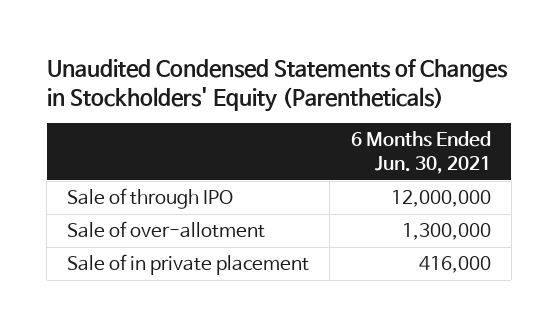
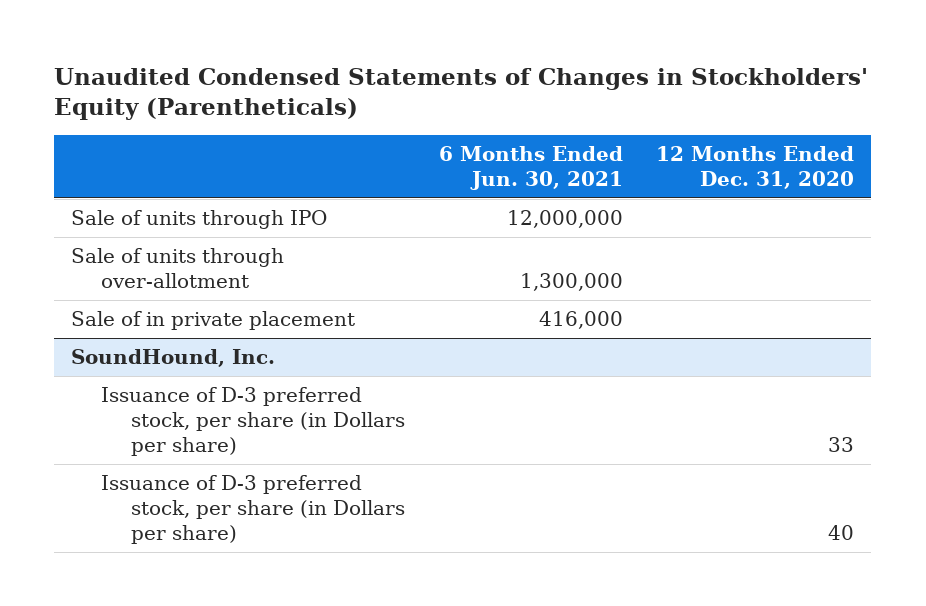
none -> [656,145,855,189] 12 Months Ended Dec. 31, 2020
[67,188,234,210] Sale of through IPO -> [71,210,328,230] Sale of units through IPO
[67,221,266,239] Sale of over-allotment -> [71,248,285,289] Sale of units through over-allotment
none -> [71,349,276,368] SoundHound, Inc.
none -> [101,387,406,457] Issuance of D-3 preferred stock, per share (in Dollars per share)
none -> [101,475,406,545] Issuance of D-3 preferred stock, per share (in Dollars per share)

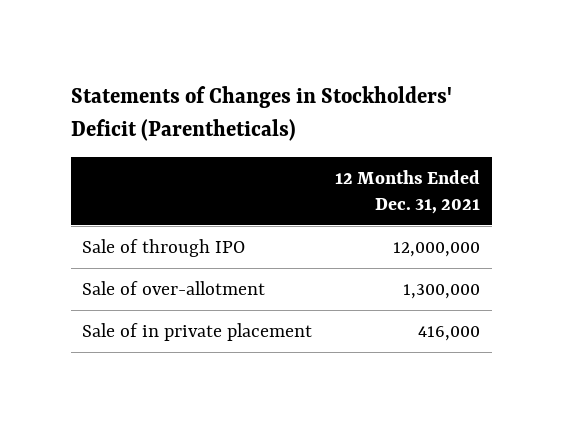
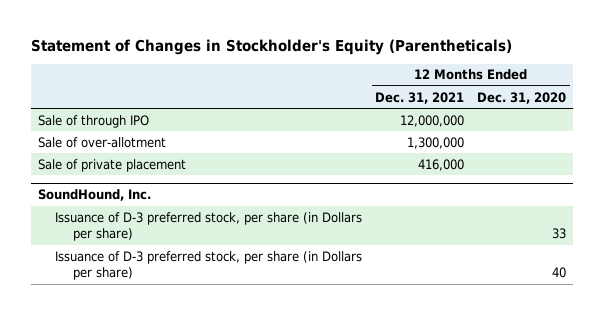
[70,86,452,141] Statements of Changes in Stockholders' Deficit (Parentheticals) -> [31,39,513,56] Statement of Changes in Stockholder's Equity (Parentheticals)
none -> [477,91,567,104] Dec. 31, 2020
[82,322,313,341] Sale of in private placement -> [37,158,186,172] Sale of private placement
none -> [37,188,151,201] SoundHound, Inc.
none -> [55,211,363,242] Issuance of D-3 preferred stock, per share (in Dollars per share)
none -> [55,250,363,281] Issuance of D-3 preferred stock, per share (in Dollars per share)

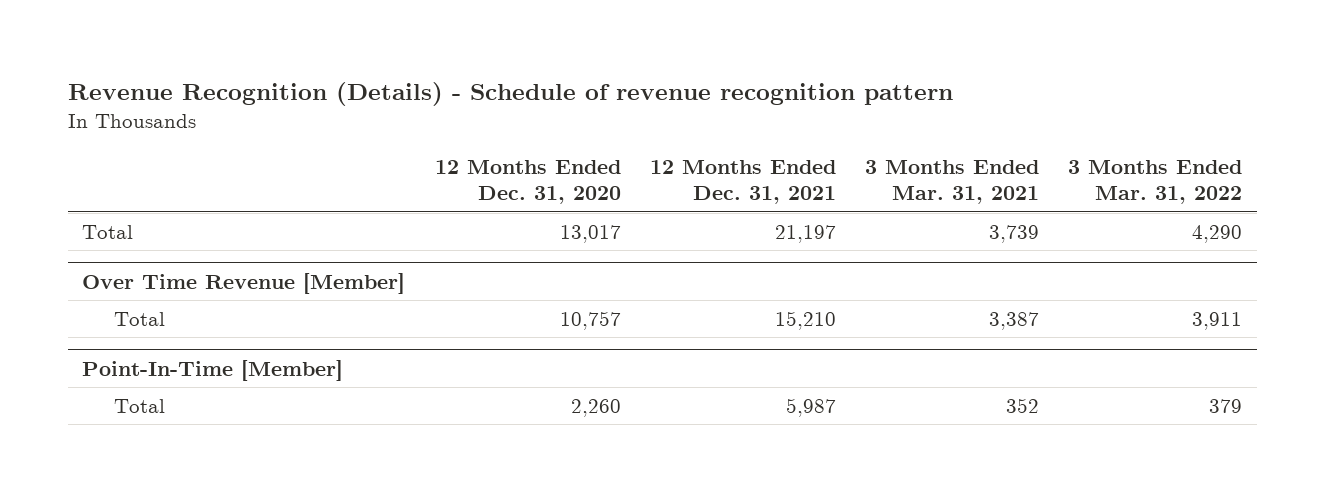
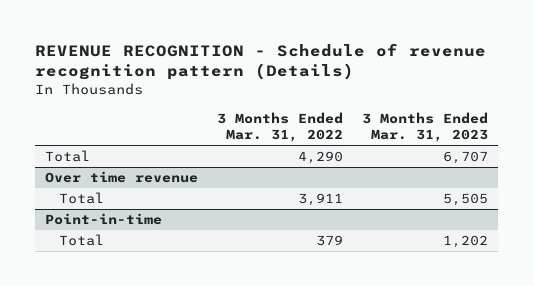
[67,82,953,107] Revenue Recognition (Details) - Schedule of revenue recognition pattern -> [35,42,487,81] REVENUE RECOGNITION - Schedule of revenue recognition pattern (Details)
[434,160,621,205] 12 Months Ended Dec. 31, 2020 -> none
[649,160,836,205] 12 Months Ended Dec. 31, 2021 -> none
[864,160,1039,205] 3 Months Ended Mar. 31, 2021 -> none
none -> [362,111,489,143] 3 Months Ended Mar. 31, 2023
[82,272,406,294] Over Time Revenue [Member] -> [44,171,198,184] Over time revenue
[82,359,344,381] Point-In-Time [Member] -> [44,213,162,226] Point-in-time

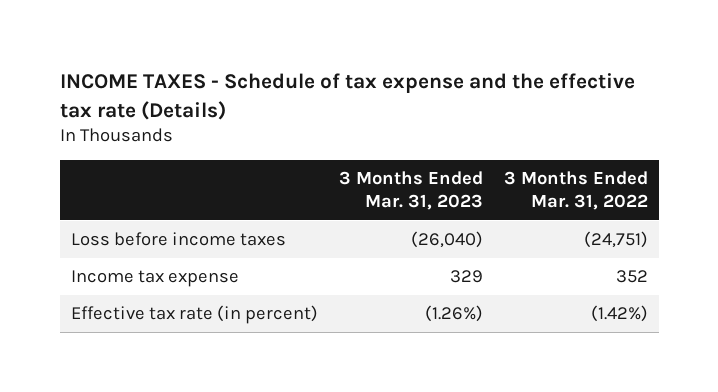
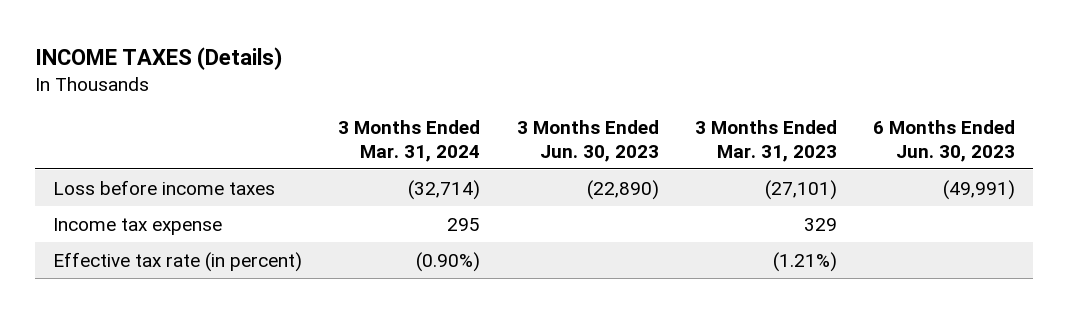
[59,73,635,120] INCOME TAXES - Schedule of tax expense and the effective tax rate (Details) -> [35,46,283,70] INCOME TAXES (Details)
[503,170,648,211] 3 Months Ended Mar. 31, 2022 -> none
none -> [338,120,481,162] 3 Months Ended Mar. 31, 2024
none -> [516,120,659,162] 3 Months Ended Jun. 30, 2023
none -> [873,120,1016,162] 6 Months Ended Jun. 30, 2023
[410,231,483,249] (26,040) -> [764,179,837,200] (27,101)
[424,305,483,323] (1.26%) -> [772,251,837,272] (1.21%)

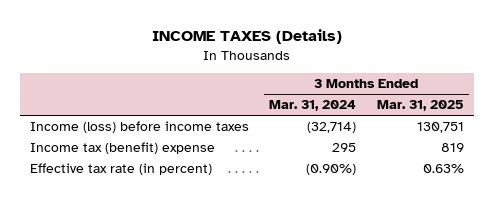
[516,120,659,162] 3 Months Ended Jun. 30, 2023 -> none
[694,120,837,162] 3 Months Ended Mar. 31, 2023 -> none
[873,120,1016,162] 6 Months Ended Jun. 30, 2023 -> none
none -> [376,100,464,112] Mar. 31, 2025
[53,179,276,195] Loss before income taxes -> [30,121,250,134] Income (loss) before income taxes
[53,217,223,235] Income tax expense -> [30,142,216,155] Income tax (benefit) expense

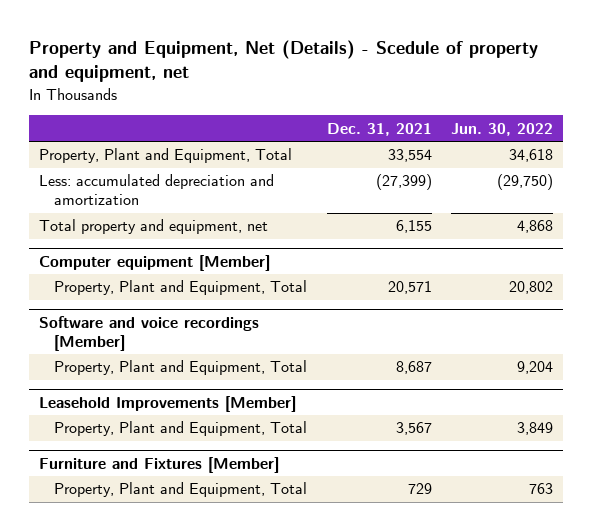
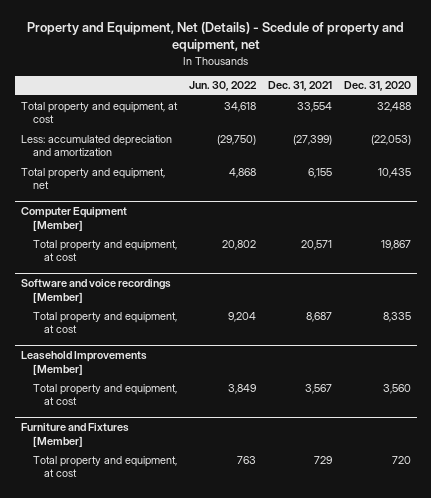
none -> [343,81,411,92] Dec. 31, 2020
[38,148,292,164] Property, Plant and Equipment, Total -> [20,101,178,124] Total property and equipment, at cost
[38,254,270,271] Computer equipment [Member] -> [20,207,127,231] Computer Equipment [Member]
[54,280,308,296] Property, Plant and Equipment, Total -> [32,239,177,262] Total property and equipment, at cost
[54,360,308,376] Property, Plant and Equipment, Total -> [32,311,177,334] Total property and equipment, at cost
[54,421,308,437] Property, Plant and Equipment, Total -> [32,383,177,406] Total property and equipment, at cost
[54,482,308,498] Property, Plant and Equipment, Total -> [32,455,177,478] Total property and equipment, at cost

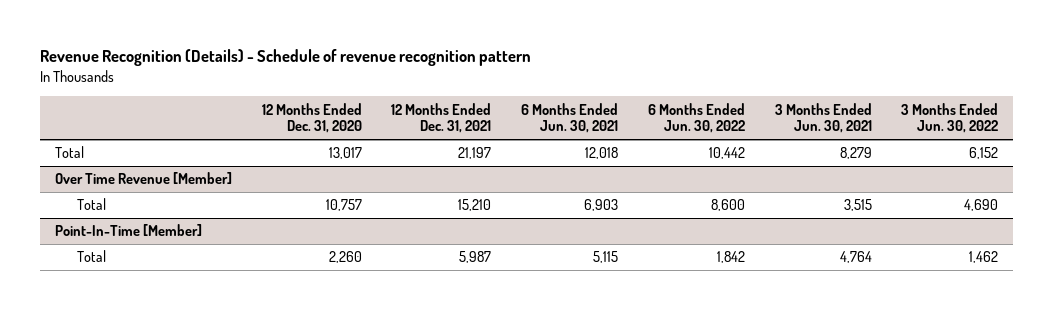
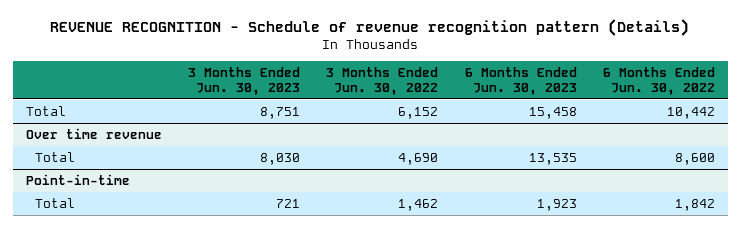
[39,49,531,67] Revenue Recognition (Details) - Schedule of revenue recognition pattern -> [50,19,690,37] REVENUE RECOGNITION - Schedule of revenue recognition pattern (Details)
[261,102,362,134] 12 Months Ended Dec. 31, 2020 -> none
[391,102,492,134] 12 Months Ended Dec. 31, 2021 -> none
[521,102,619,134] 6 Months Ended Jun. 30, 2021 -> none
[774,102,872,134] 3 Months Ended Jun. 30, 2021 -> none
none -> [188,67,301,95] 3 Months Ended Jun. 30, 2023
none -> [464,67,577,95] 6 Months Ended Jun. 30, 2023
[54,172,232,185] Over Time Revenue [Member] -> [25,127,162,139] Over time revenue
[54,224,202,237] Point-In-Time [Member] -> [25,173,130,185] Point-in-time

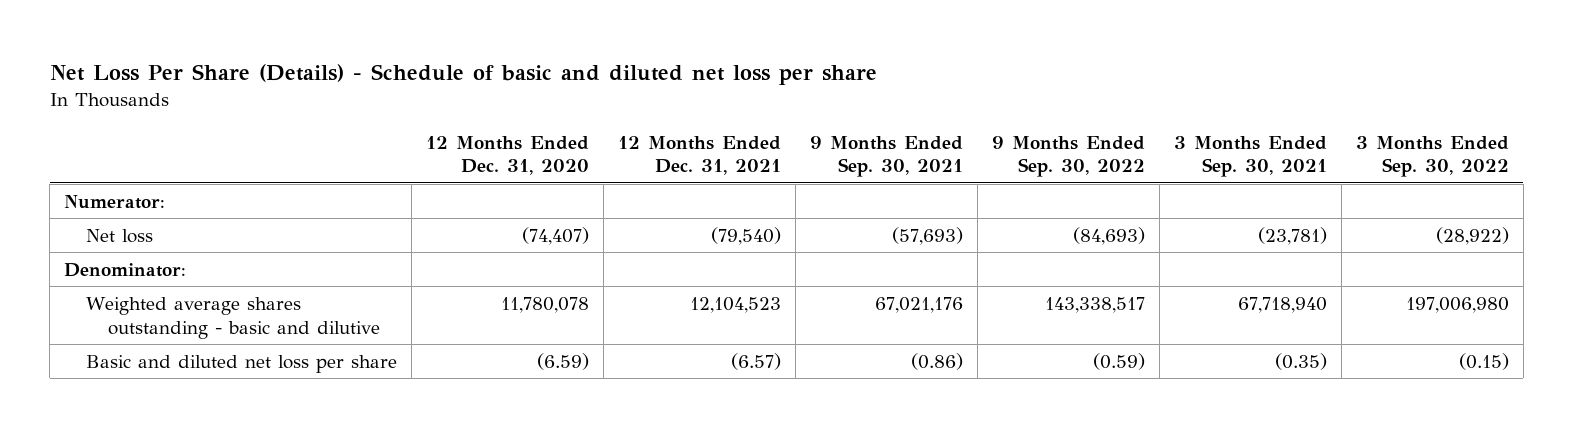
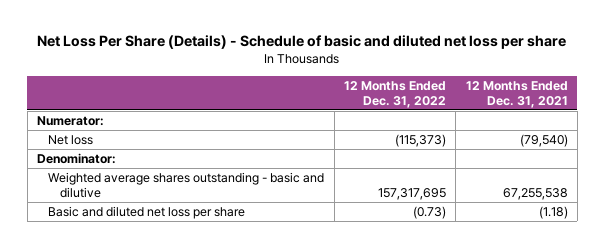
[426,135,590,176] 12 Months Ended Dec. 31, 2020 -> none
[810,135,964,178] 9 Months Ended Sep. 30, 2021 -> none
[992,135,1146,178] 9 Months Ended Sep. 30, 2022 -> none
[1174,135,1328,178] 3 Months Ended Sep. 30, 2021 -> none
[1355,135,1509,178] 3 Months Ended Sep. 30, 2022 -> none
none -> [343,80,446,108] 12 Months Ended Dec. 31, 2022
[690,296,782,313] 12,104,523 -> [502,187,568,200] 67,255,538
[731,352,782,370] (6.57) -> [538,205,568,219] (1.18)

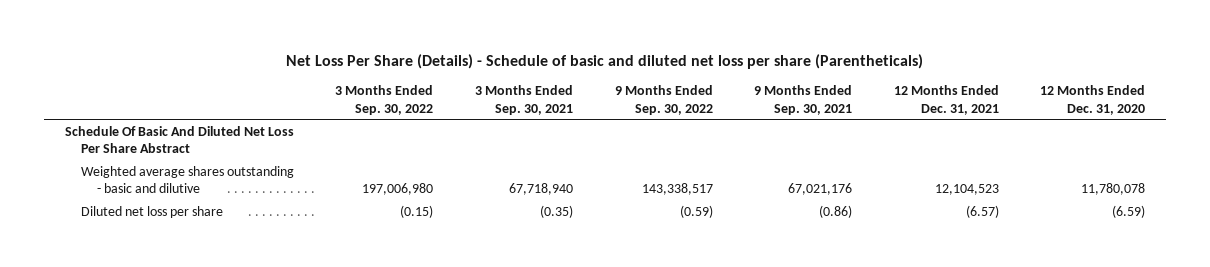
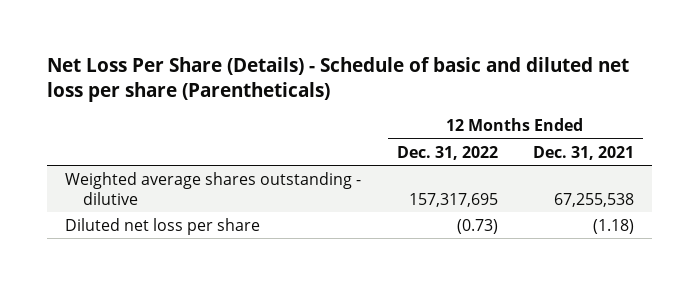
[335,85,434,115] 3 Months Ended Sep. 30, 2022 -> none
[475,85,574,115] 3 Months Ended Sep. 30, 2021 -> none
[614,85,713,115] 9 Months Ended Sep. 30, 2022 -> none
[754,85,853,115] 9 Months Ended Sep. 30, 2021 -> none
[1040,85,1146,115] 12 Months Ended Dec. 31, 2020 -> none
none -> [396,145,498,160] Dec. 31, 2022
[64,125,294,153] Schedule Of Basic And Diluted Net Loss Per Share Abstract -> none
[80,165,294,193] Weighted average shares outstanding - basic and dilutive -> [64,171,361,205] Weighted average shares outstanding - dilutive
[934,183,999,195] 12,104,523 -> [554,192,635,207] 67,255,538
[965,204,999,218] (6.57) -> [593,218,635,234] (1.18)

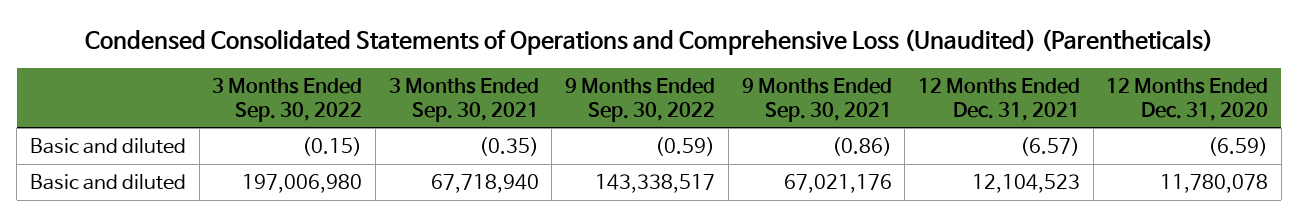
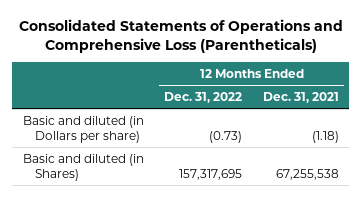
[85,28,1214,55] Condensed Consolidated Statements of Operations and Comprehensive Loss (Unaudited) (Parentheticals) -> [18,19,343,54] Consolidated Statements of Operations and Comprehensive Loss (Parentheticals)
[212,77,363,122] 3 Months Ended Sep. 30, 2022 -> none
[388,77,539,122] 3 Months Ended Sep. 30, 2021 -> none
[565,77,716,122] 9 Months Ended Sep. 30, 2022 -> none
[741,77,892,122] 9 Months Ended Sep. 30, 2021 -> none
[1106,77,1269,121] 12 Months Ended Dec. 31, 2020 -> none
none -> [164,91,243,103] Dec. 31, 2022
[30,138,187,155] Basic and diluted -> [22,115,144,143] Basic and diluted (in Dollars per share)
[1019,137,1080,157] (6.57) -> [312,130,340,143] (1.18)
[30,174,187,191] Basic and diluted -> [22,153,144,181] Basic and diluted (in Shares)
[971,174,1080,194] 12,104,523 -> [276,168,340,180] 67,255,538

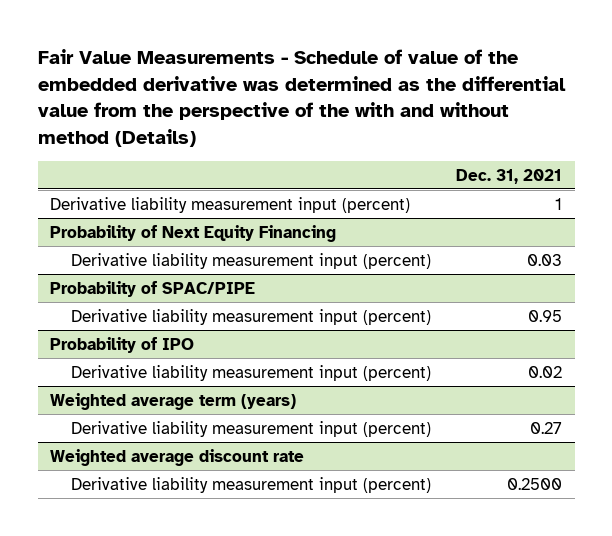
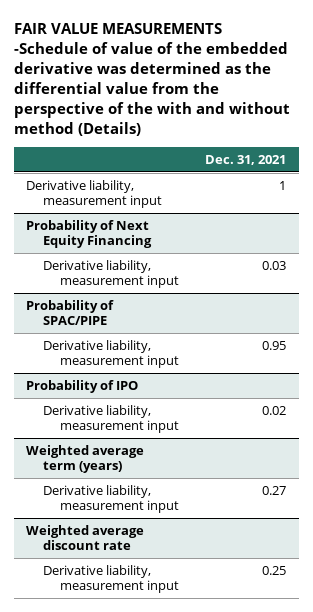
[37,49,566,147] Fair Value Measurements - Schedule of value of the embedded derivative was determined as the differential value from the perspective of the with and without method (Details) -> [13,22,290,136] FAIR VALUE MEASUREMENTS -Schedule of value of the embedded derivative was determined as the differential value from the perspective of the with and without method (Details)
[50,196,411,213] Derivative liability measurement input (percent) -> [26,180,163,209] Derivative liability, measurement input
[70,252,431,269] Derivative liability measurement input (percent) -> [43,260,180,289] Derivative liability, measurement input
[70,308,431,325] Derivative liability measurement input (percent) -> [43,340,180,369] Derivative liability, measurement input
[70,364,431,381] Derivative liability measurement input (percent) -> [43,405,180,434] Derivative liability, measurement input
[70,420,431,437] Derivative liability measurement input (percent) -> [43,485,180,514] Derivative liability, measurement input
[70,476,431,493] Derivative liability measurement input (percent) -> [43,565,180,594] Derivative liability, measurement input
[506,477,562,490] 0.2500 -> [262,566,287,576] 0.25

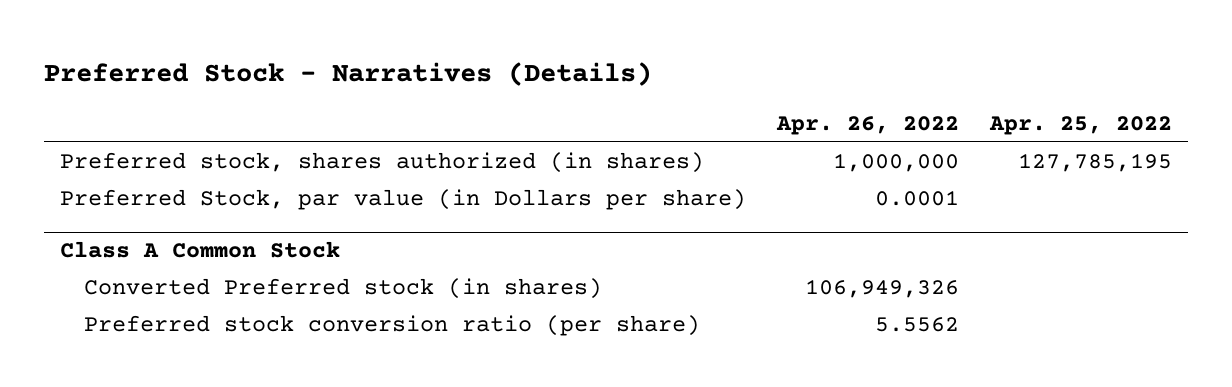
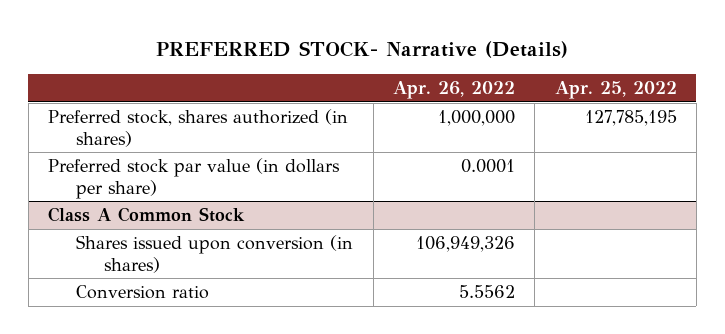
[44,62,653,87] Preferred Stock - Narratives (Details) -> [156,41,569,59] PREFERRED STOCK- Narrative (Details)
[60,189,747,211] Preferred Stock, par value (in Dollars per share) -> [48,157,341,199] Preferred stock par value (in dollars per share)
[84,278,603,300] Converted Preferred stock (in shares) -> [76,234,354,273] Shares issued upon conversion (in shares)
[84,315,701,337] Preferred stock conversion ratio (per share) -> [76,284,210,299] Conversion ratio

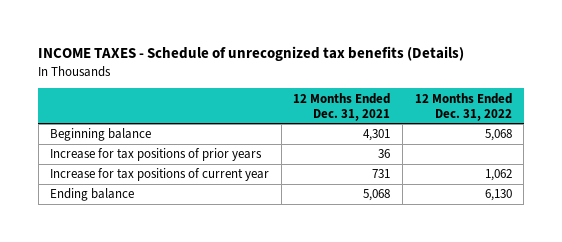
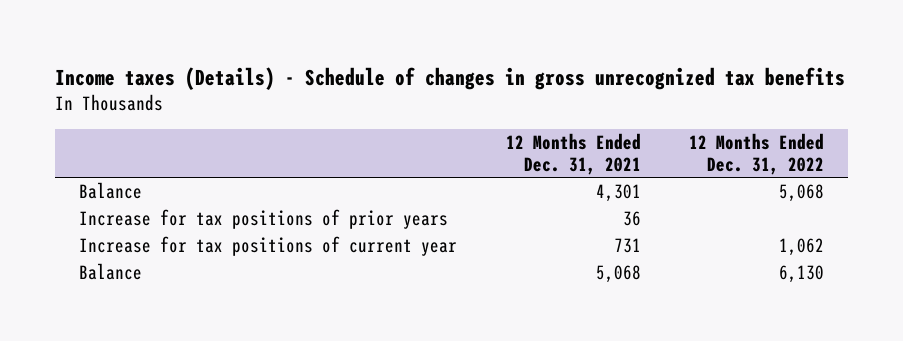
[38,46,465,62] INCOME TAXES - Schedule of unrecognized tax benefits (Details) -> [55,66,846,90] Income taxes (Details) - Schedule of changes in gross unrecognized tax benefits
[50,128,152,142] Beginning balance -> [79,181,143,199] Balance
[50,188,135,202] Ending balance -> [79,262,143,280] Balance

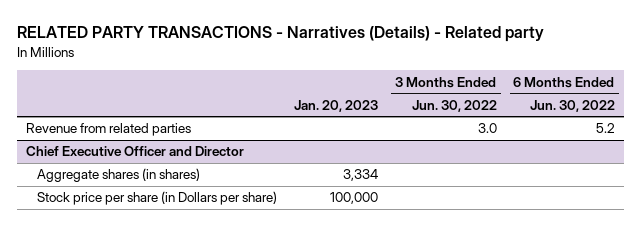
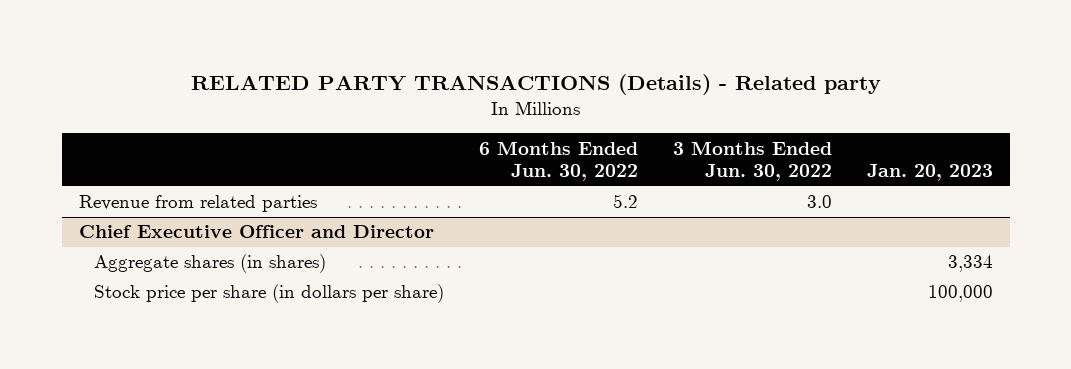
[16,26,544,43] RELATED PARTY TRANSACTIONS - Narratives (Details) - Related party -> [190,74,881,96] RELATED PARTY TRANSACTIONS (Details) - Related party
[36,191,277,206] Stock price per share (in Dollars per share) -> [94,284,445,304] Stock price per share (in dollars per share)

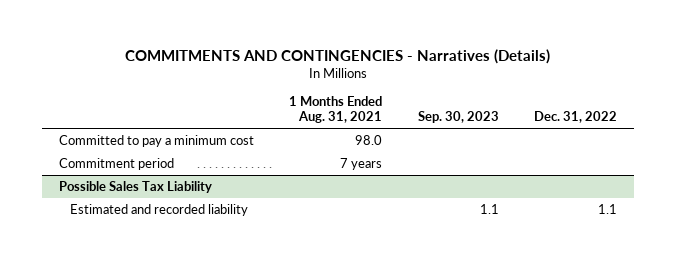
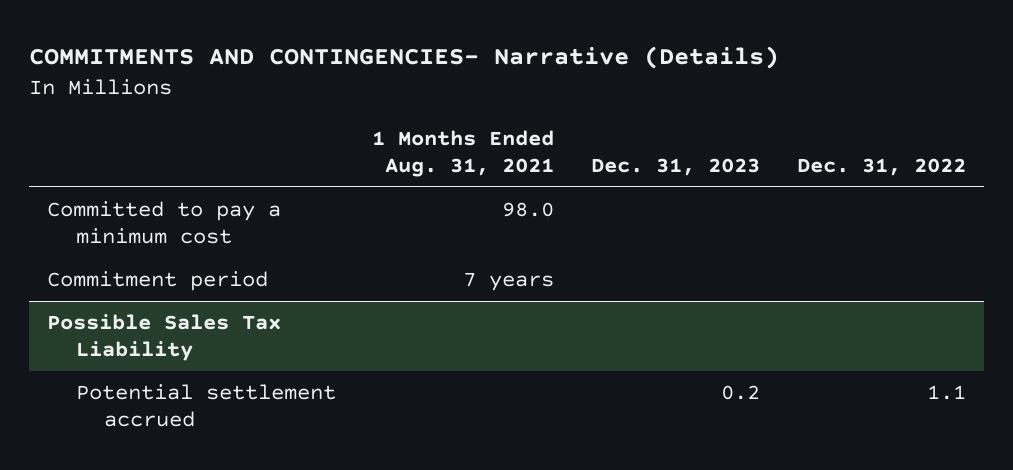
[125,49,551,65] COMMITMENTS AND CONTINGENCIES - Narratives (Details) -> [29,45,780,69] COMMITMENTS AND CONTINGENCIES- Narrative (Details)
[417,110,499,123] Sep. 30, 2023 -> none
none -> [590,157,760,176] Dec. 31, 2023
[69,204,248,217] Estimated and recorded liability -> [75,384,336,428] Potential settlement accrued

